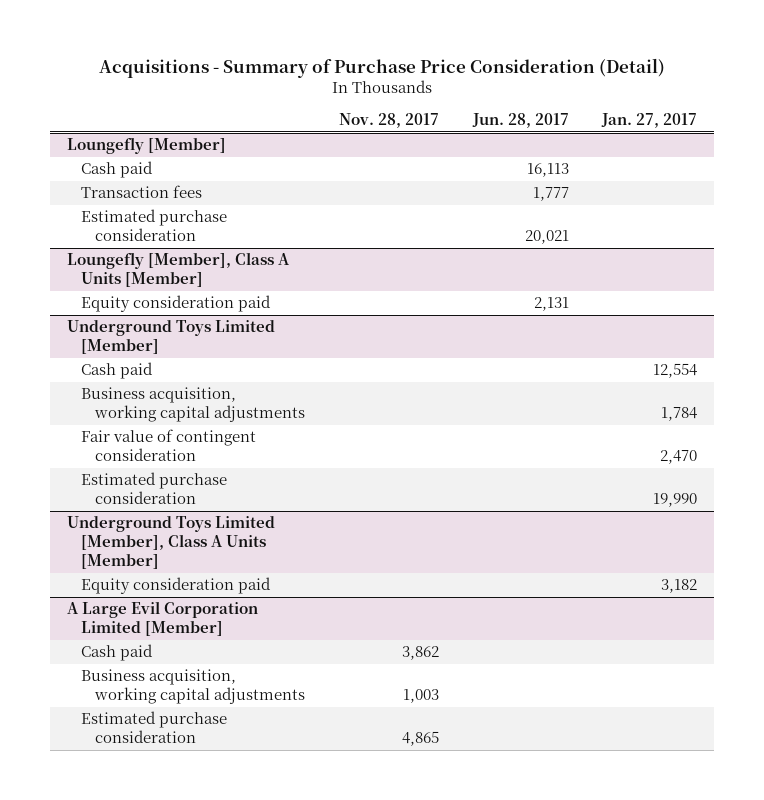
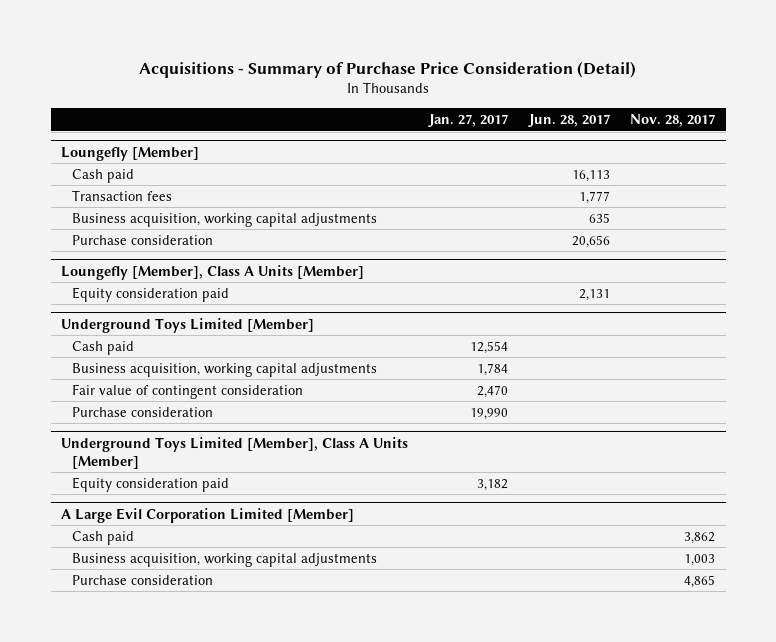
none -> [72,212,378,227] Business acquisition, working capital adjustments
[80,209,227,242] Estimated purchase consideration -> [72,234,214,245] Purchase consideration
[524,230,569,245] 20,021 -> [571,234,610,248] 20,656
[80,472,227,505] Estimated purchase consideration -> [72,406,214,417] Purchase consideration
[80,711,227,744] Estimated purchase consideration -> [72,574,214,585] Purchase consideration

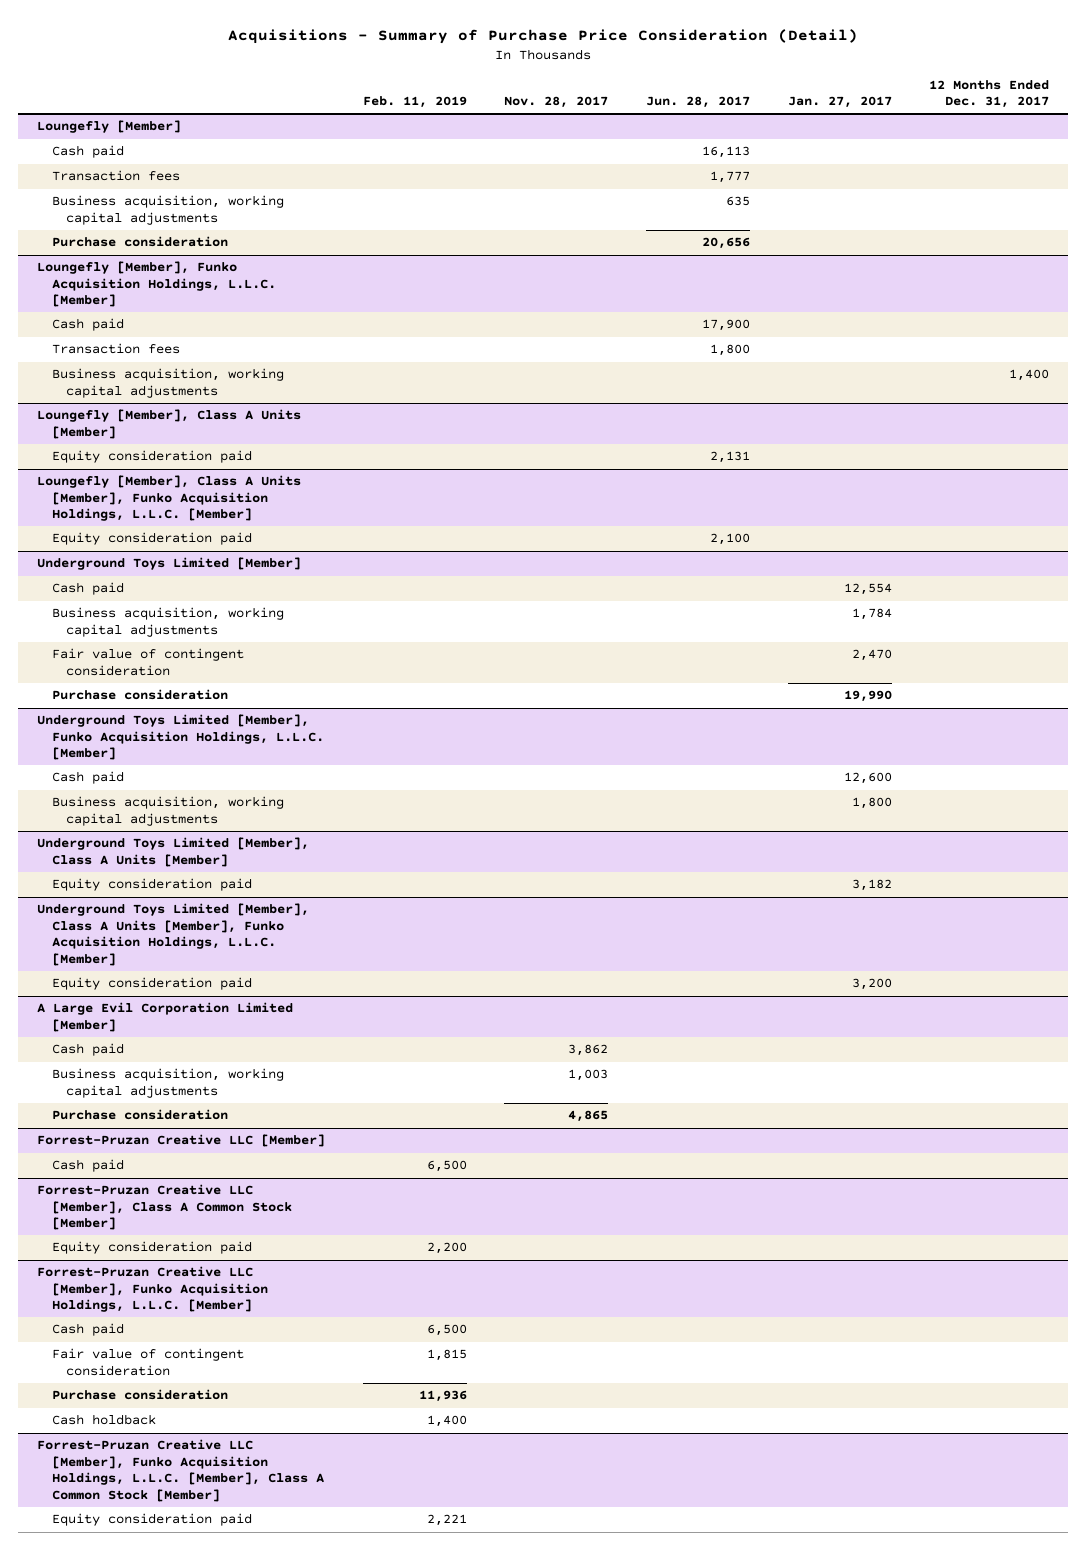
none -> [362,96,467,109] Feb. 11, 2019
none -> [929,79,1050,109] 12 Months Ended Dec. 31, 2017
none -> [37,261,276,308] Loungefly [Member], Funko Acquisition Holdings, L.L.C. [Member]
none -> [51,318,124,332] Cash paid
none -> [51,343,180,355] Transaction fees
none -> [51,368,284,398] Business acquisition, working capital adjustments
none -> [37,475,302,522] Loungefly [Member], Class A Units [Member], Funko Acquisition Holdings, L.L.C. [Member]
none -> [51,532,252,546] Equity consideration paid
none -> [37,714,324,761] Underground Toys Limited [Member], Funko Acquisition Holdings, L.L.C. [Member]
none -> [51,771,124,785] Cash paid
none -> [51,796,284,826] Business acquisition, working capital adjustments
none -> [37,903,310,966] Underground Toys Limited [Member], Class A Units [Member], Funko Acquisition Holdings, L.L.C. [Member]
none -> [51,977,252,991] Equity consideration paid
none -> [37,1134,326,1148] Forrest-Pruzan Creative LLC [Member]
none -> [51,1159,124,1173] Cash paid
none -> [37,1184,292,1231] Forrest-Pruzan Creative LLC [Member], Class A Common Stock [Member]
none -> [51,1241,252,1255] Equity consideration paid
none -> [37,1266,268,1313] Forrest-Pruzan Creative LLC [Member], Funko Acquisition Holdings, L.L.C. [Member]
none -> [51,1323,124,1337] Cash paid
none -> [51,1348,244,1376] Fair value of contingent consideration
none -> [51,1389,228,1401] Purchase consideration
none -> [51,1414,156,1426] Cash holdback
none -> [37,1439,324,1502] Forrest-Pruzan Creative LLC [Member], Funko Acquisition Holdings, L.L.C. [Member], Class A Common Stock [Member]
none -> [51,1513,252,1527] Equity consideration paid

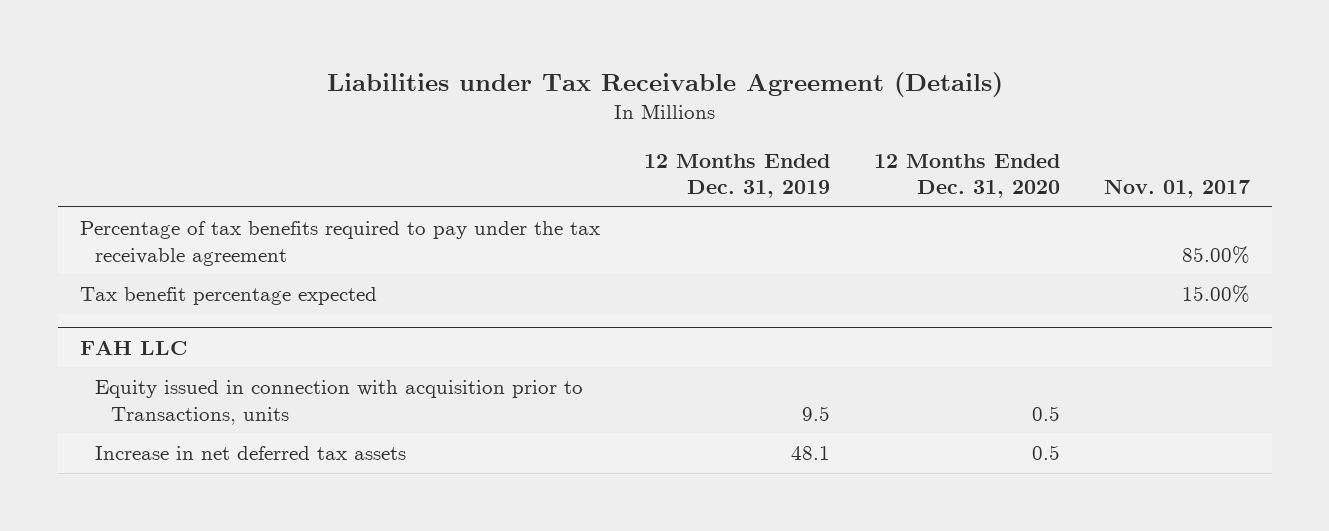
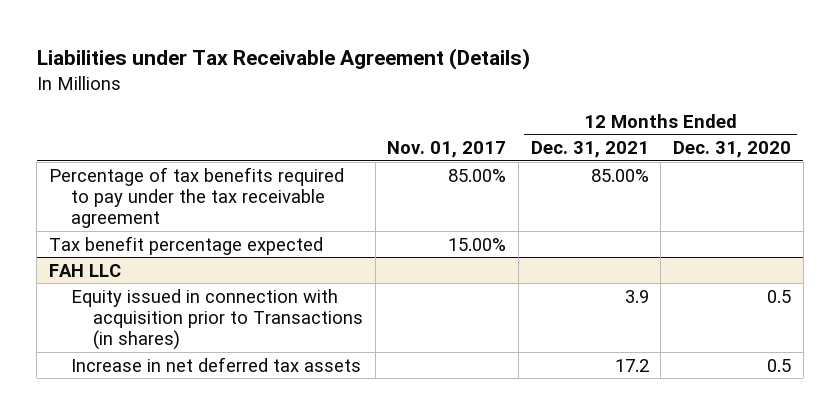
[643,154,830,199] 12 Months Ended Dec. 31, 2019 -> none
none -> [530,141,649,159] Dec. 31, 2021
[95,380,584,425] Equity issued in connection with acquisition prior to Transactions, units -> [70,288,363,351] Equity issued in connection with acquisition prior to Transactions (in shares)

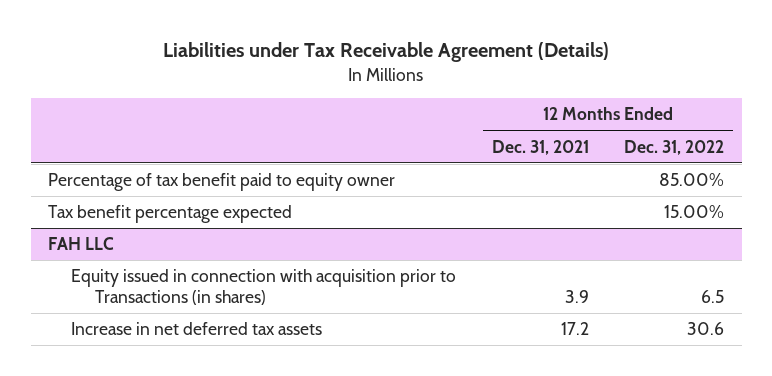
[387,141,507,159] Nov. 01, 2017 -> none
[672,141,791,159] Dec. 31, 2020 -> none
none -> [624,139,725,155] Dec. 31, 2022
[48,166,344,229] Percentage of tax benefits required to pay under the tax receivable agreement -> none
none -> [48,173,396,192] Percentage of tax benefit paid to equity owner

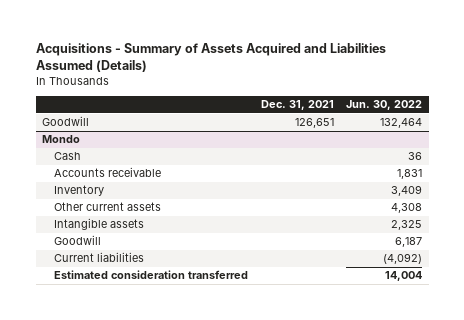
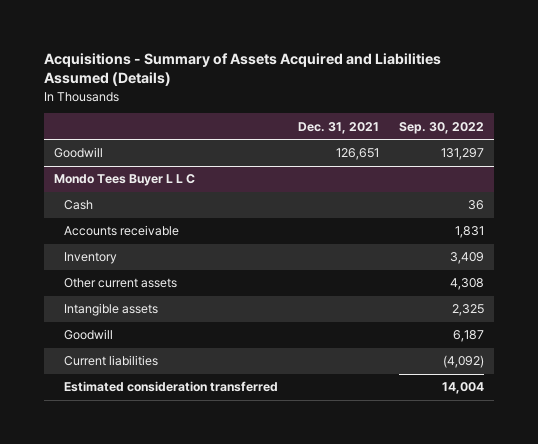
[346,100,423,111] Jun. 30, 2022 -> none
none -> [398,121,484,134] Sep. 30, 2022
[41,135,80,144] Mondo -> [53,174,195,187] Mondo Tees Buyer L L C

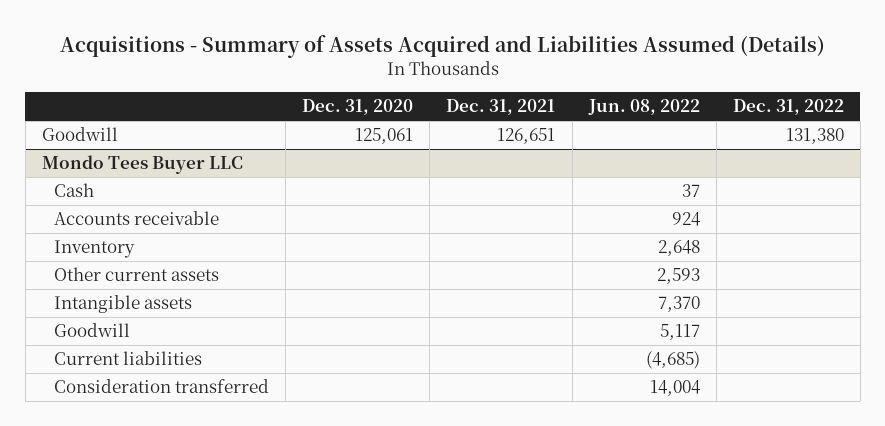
[398,121,484,134] Sep. 30, 2022 -> none
none -> [302,99,414,116] Dec. 31, 2020
none -> [587,99,700,116] Jun. 08, 2022
none -> [732,99,844,116] Dec. 31, 2022
[53,174,195,187] Mondo Tees Buyer L L C -> [41,155,243,175] Mondo Tees Buyer LLC
[63,381,278,393] Estimated consideration transferred -> [54,379,270,394] Consideration transferred

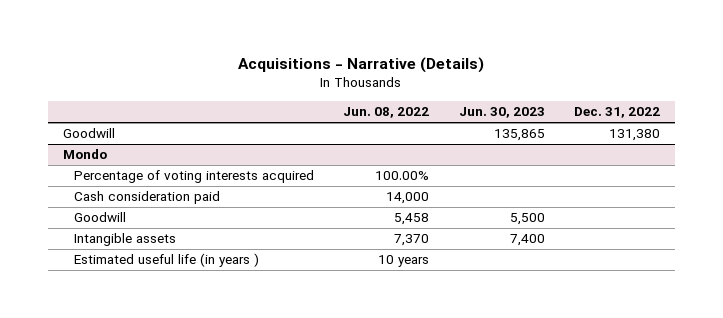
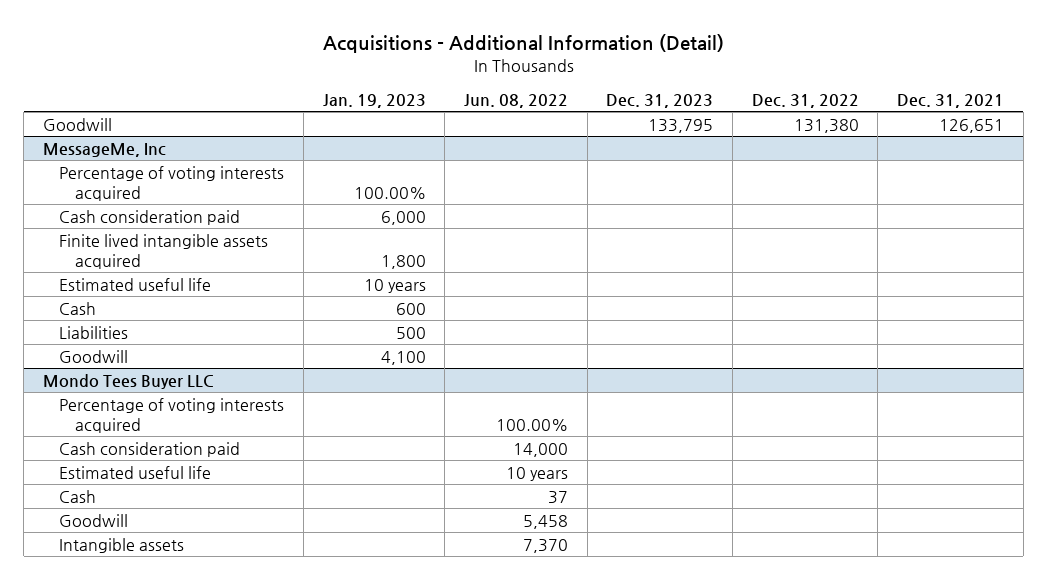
[238,56,485,73] Acquisitions - Narrative (Details) -> [322,33,724,53] Acquisitions - Additional Information (Detail)
[458,107,545,119] Jun. 30, 2023 -> none
none -> [322,93,426,108] Jan. 19, 2023
none -> [606,93,714,108] Dec. 31, 2023
none -> [897,93,1005,108] Dec. 31, 2021
none -> [43,142,167,157] MessageMe, Inc
none -> [59,165,285,201] Percentage of voting interests acquired
none -> [59,209,241,225] Cash consideration paid
none -> [59,233,269,269] Finite lived intangible assets acquired
none -> [59,277,212,291] Estimated useful life
none -> [59,301,97,315] Cash
none -> [59,325,129,339] Liabilities
none -> [59,349,129,363] Goodwill
[62,149,107,160] Mondo -> [43,373,215,389] Mondo Tees Buyer LLC
none -> [59,465,212,479] Estimated useful life
none -> [59,489,97,503] Cash
[73,253,259,268] Estimated useful life (in years ) -> none

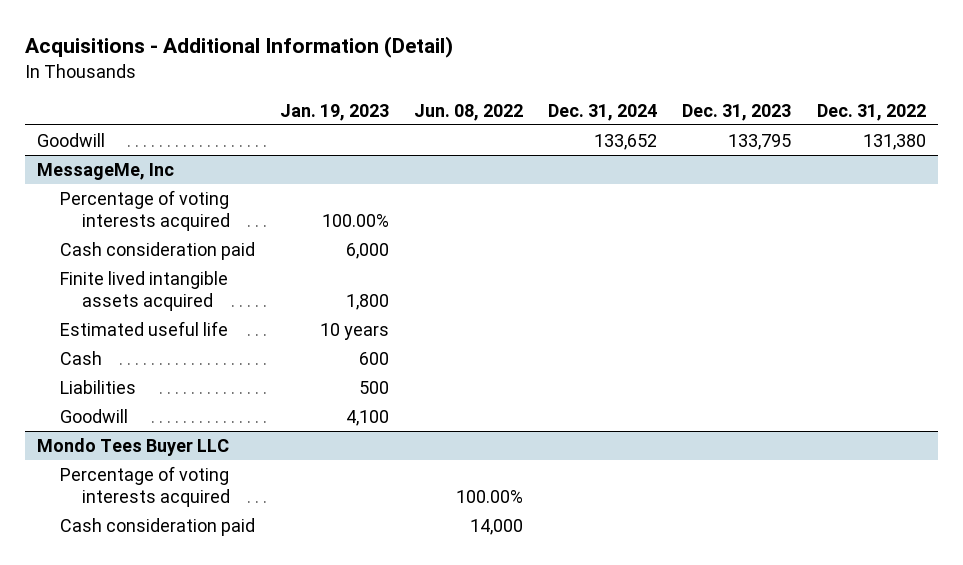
[897,93,1005,108] Dec. 31, 2021 -> none
none -> [548,103,658,121] Dec. 31, 2024
[59,465,212,479] Estimated useful life -> none
[59,489,97,503] Cash -> none
[59,513,129,527] Goodwill -> none
[59,537,185,553] Intangible assets -> none

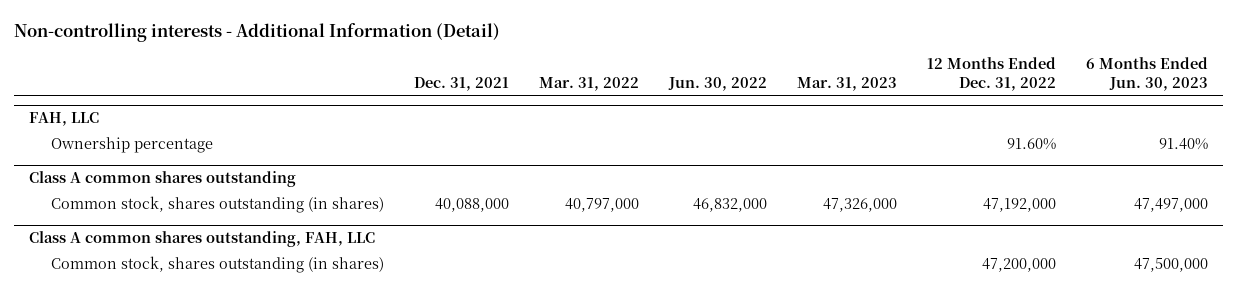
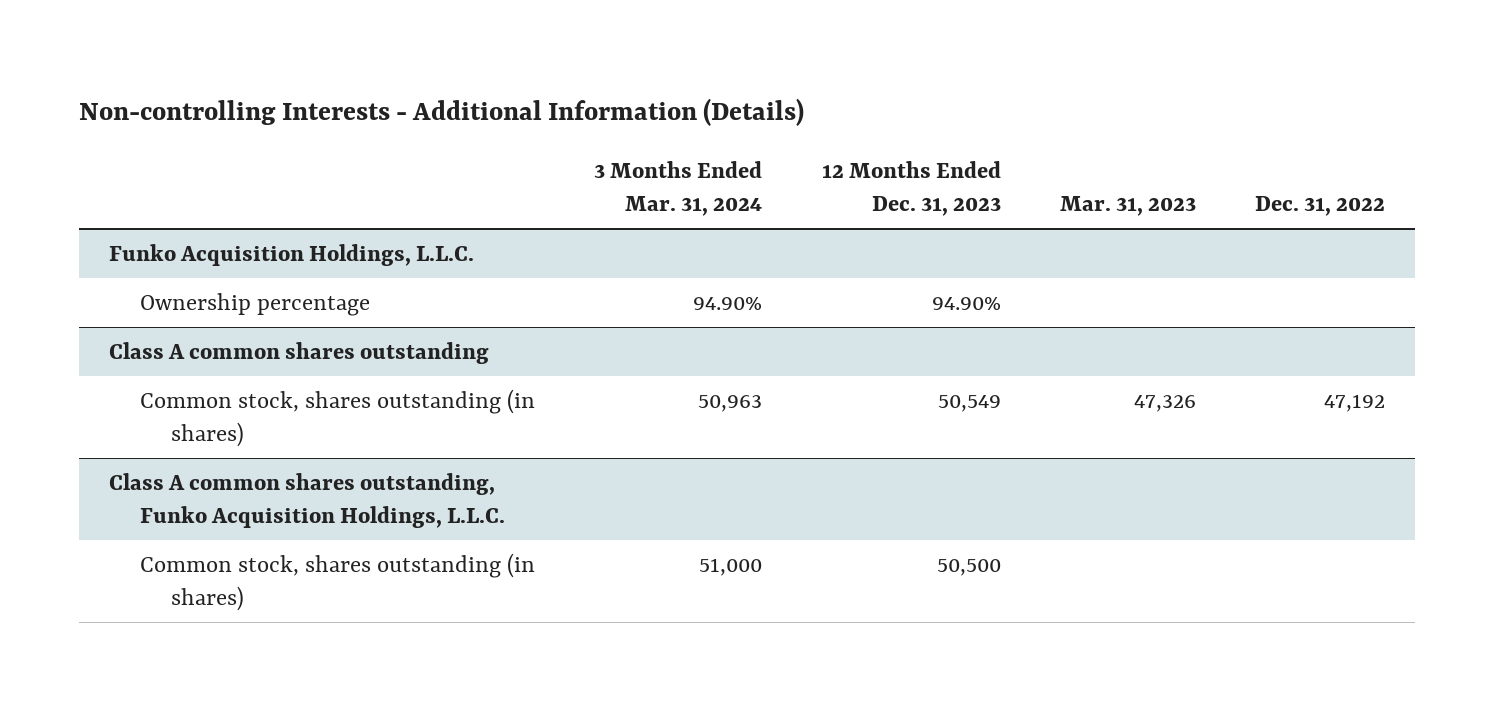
[14,22,501,42] Non-controlling interests - Additional Information (Detail) -> [79,97,805,126] Non-controlling Interests - Additional Information (Details)
[413,76,509,91] Dec. 31, 2021 -> none
[538,76,639,91] Mar. 31, 2022 -> none
[667,76,767,91] Jun. 30, 2022 -> none
[926,57,1056,91] 12 Months Ended Dec. 31, 2022 -> none
[1085,57,1208,91] 6 Months Ended Jun. 30, 2023 -> none
none -> [594,160,763,216] 3 Months Ended Mar. 31, 2024
none -> [821,160,1001,216] 12 Months Ended Dec. 31, 2023
none -> [1255,195,1386,216] Dec. 31, 2022
[29,112,100,127] FAH, LLC -> none
[50,136,213,153] Ownership percentage -> none
none -> [108,244,474,267] Funko Acquisition Holdings, L.L.C.
none -> [139,293,370,317] Ownership percentage
[29,231,376,248] Class A common shares outstanding, FAH, LLC -> none
[50,255,384,273] Common stock, shares outstanding (in shares) -> none
[822,197,897,212] 47,326,000 -> [1134,395,1197,413] 47,326
none -> [108,473,505,529] Class A common shares outstanding, Funko Acquisition Holdings, L.L.C.
none -> [139,553,535,612] Common stock, shares outstanding (in shares)

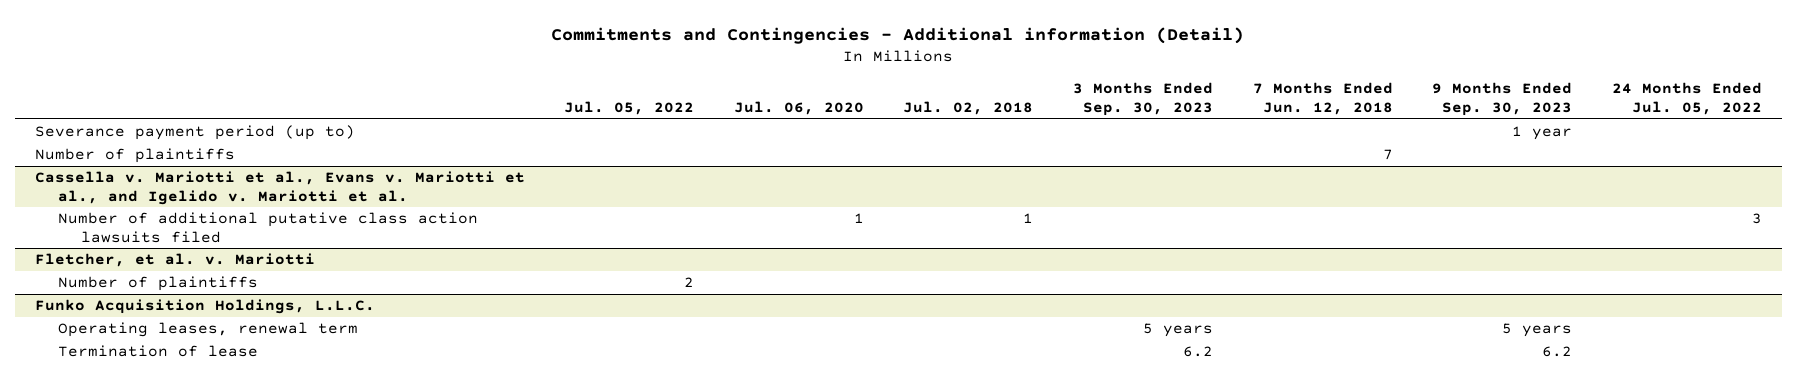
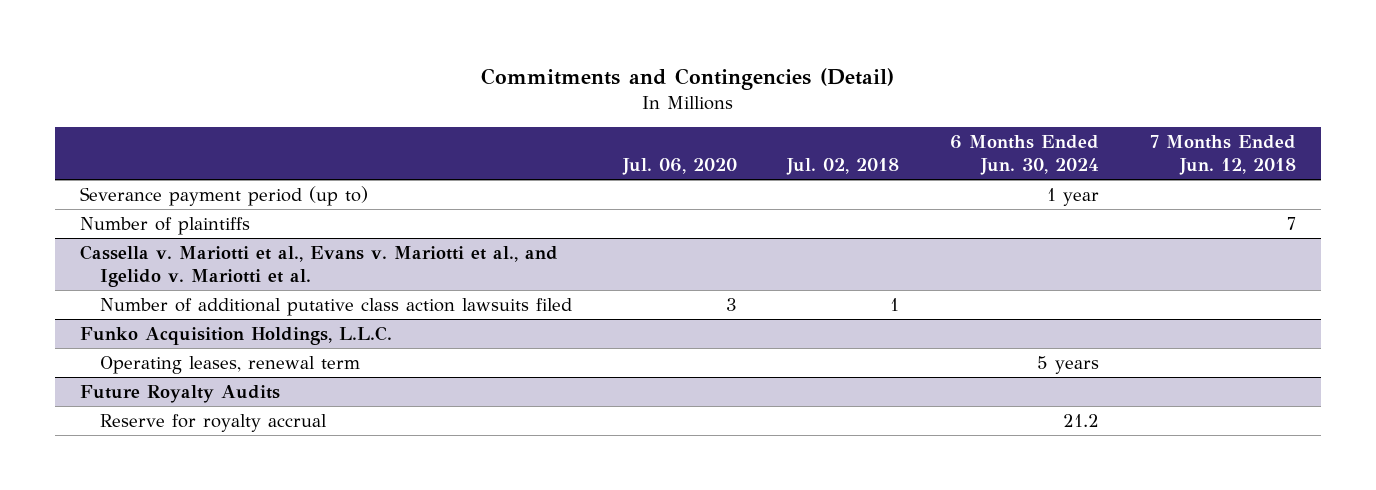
[551,26,1245,44] Commitments and Contingencies - Additional information (Detail) -> [481,67,895,90] Commitments and Contingencies (Detail)
[564,100,695,115] Jul. 05, 2022 -> none
[1072,82,1213,116] 3 Months Ended Sep. 30, 2023 -> none
[1432,82,1573,116] 9 Months Ended Sep. 30, 2023 -> none
[1611,82,1762,115] 24 Months Ended Jul. 05, 2022 -> none
none -> [950,135,1100,176] 6 Months Ended Jun. 30, 2024
[34,253,315,268] Fletcher, et al. v. Mariotti -> none
[57,276,258,292] Number of plaintiffs -> none
[853,213,864,224] 1 -> [725,297,737,311] 3
[57,345,258,358] Termination of lease -> none
none -> [80,384,281,403] Future Royalty Audits
none -> [99,413,327,432] Reserve for royalty accrual

